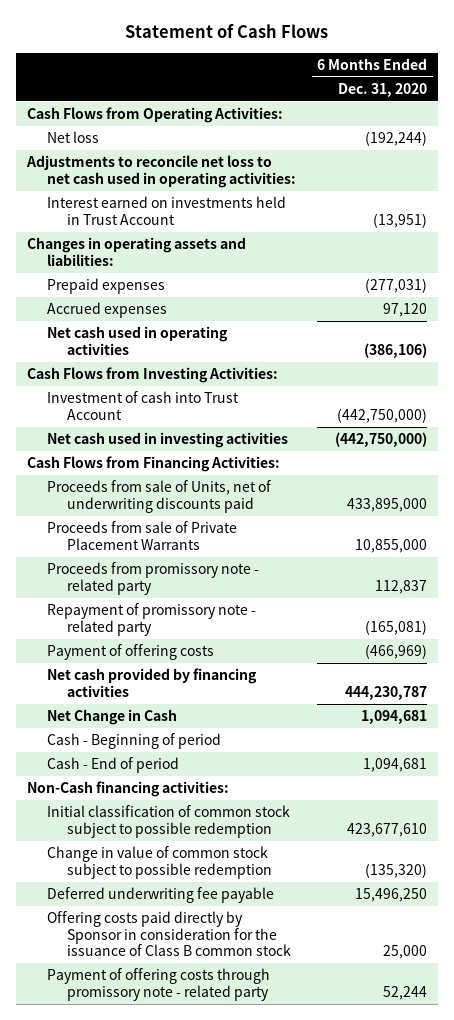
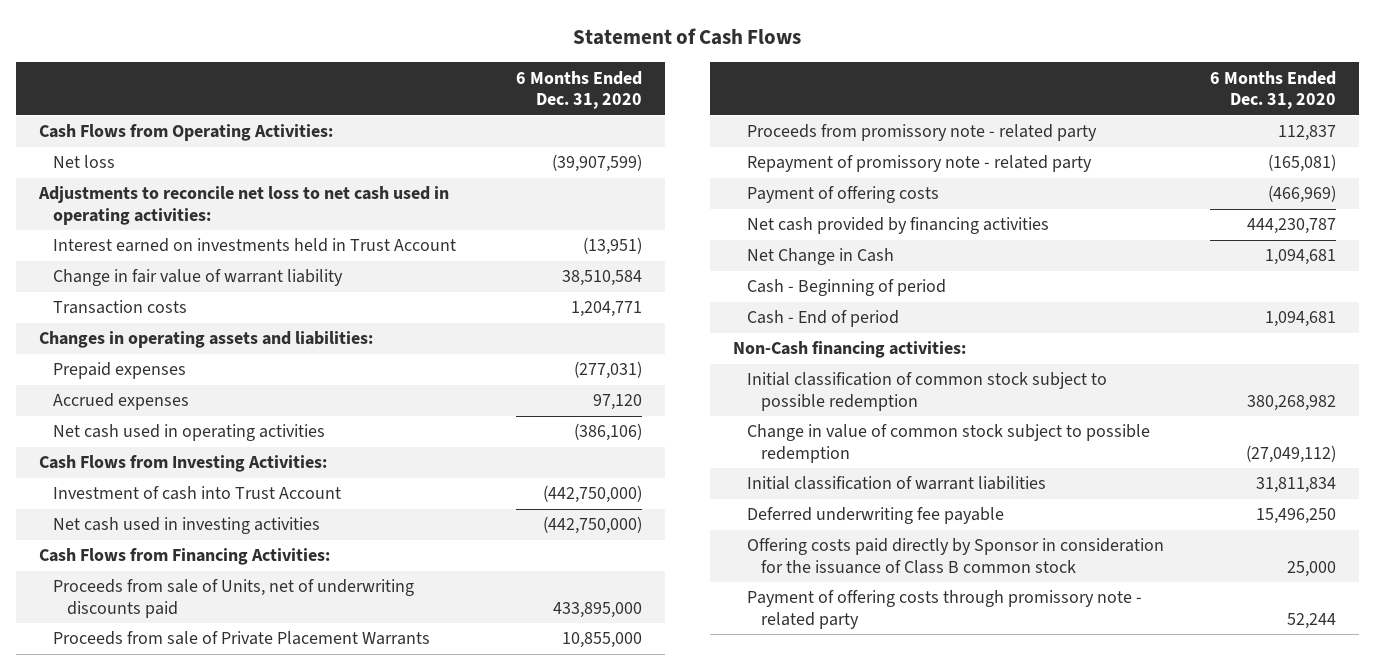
[365,131,428,147] (192,244) -> [551,154,642,173] (39,907,599)
none -> [52,269,343,287] Change in fair value of warrant liability
none -> [52,300,187,315] Transaction costs
[347,822,428,837] 423,677,610 -> [1246,394,1336,411] 380,268,982
[365,862,428,878] (135,320) -> [1245,444,1336,463] (27,049,112)
none -> [747,476,1047,491] Initial classification of warrant liabilities

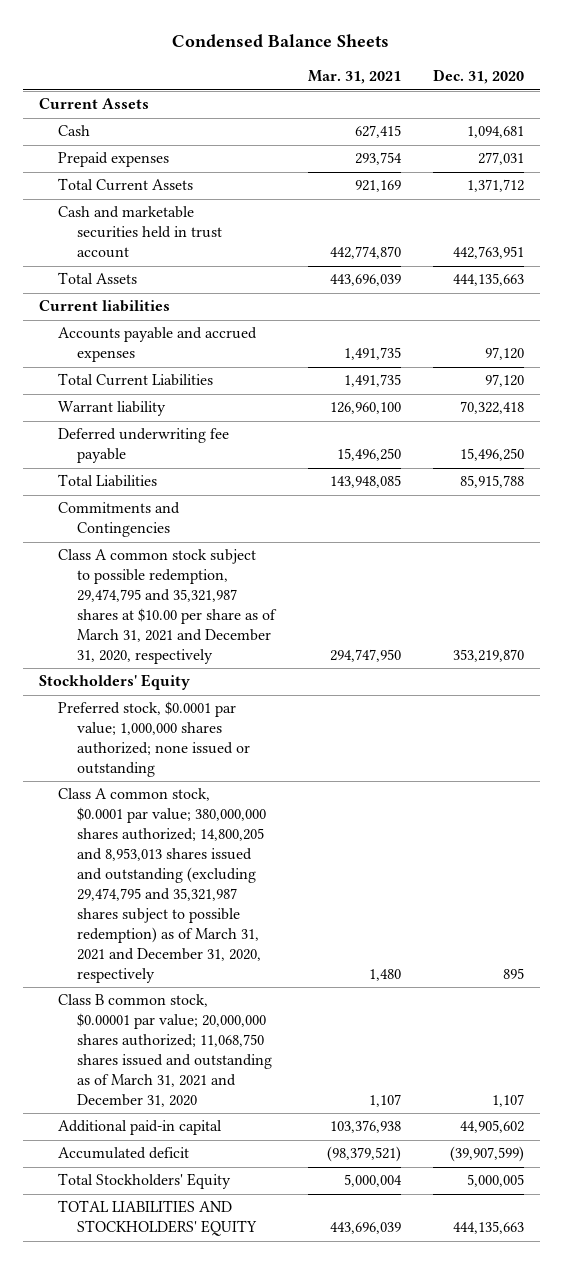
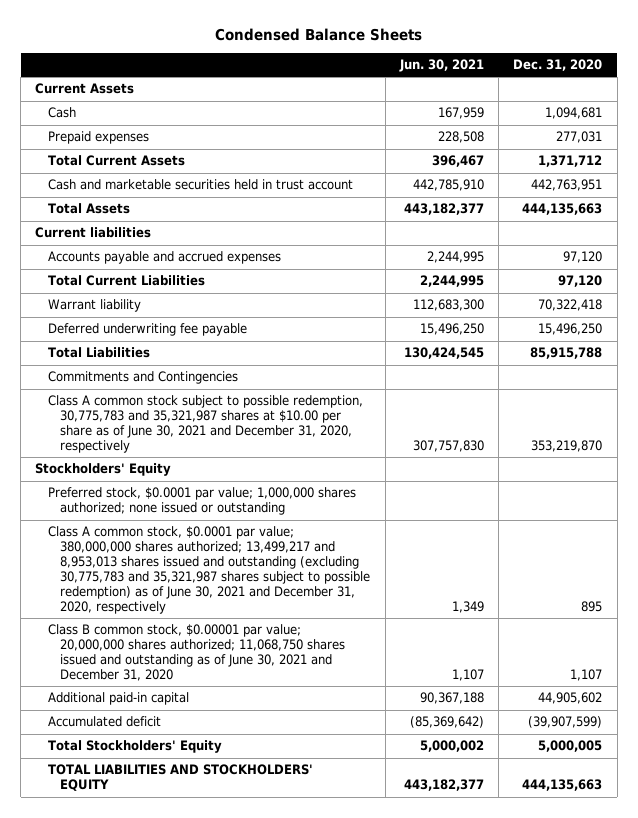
[307,70,401,85] Mar. 31, 2021 -> none
none -> [398,59,484,73] Jun. 30, 2021
[58,549,278,665] Class A common stock subject to possible redemption, 29,474,795 and 35,321,987 shares at $10.00 per share as of March 31, 2021 and December 31, 2020, respectively -> [47,395,363,453] Class A common stock subject to possible redemption, 30,775,783 and 35,321,987 shares at $10.00 per share as of June 30, 2021 and December 31, 2020, respectively
[58,788,267,983] Class A common stock, $0.0001 par value; 380,000,000 shares authorized; 14,800,205 and 8,953,013 shares issued and outstanding (excluding 29,474,795 and 35,321,987 shares subject to possible redemption) as of March 31, 2021 and December 31, 2020, respectively -> [47,526,371,614] Class A common stock, $0.0001 par value; 380,000,000 shares authorized; 13,499,217 and 8,953,013 shares issued and outstanding (excluding 30,775,783 and 35,321,987 shares subject to possible redemption) as of June 30, 2021 and December 31, 2020, respectively
[58,994,273,1108] Class B common stock, $0.00001 par value; 20,000,000 shares authorized; 11,068,750 shares issued and outstanding as of March 31, 2021 and December 31, 2020 -> [47,624,346,681] Class B common stock, $0.00001 par value; 20,000,000 shares authorized; 11,068,750 shares issued and outstanding as of June 30, 2021 and December 31, 2020

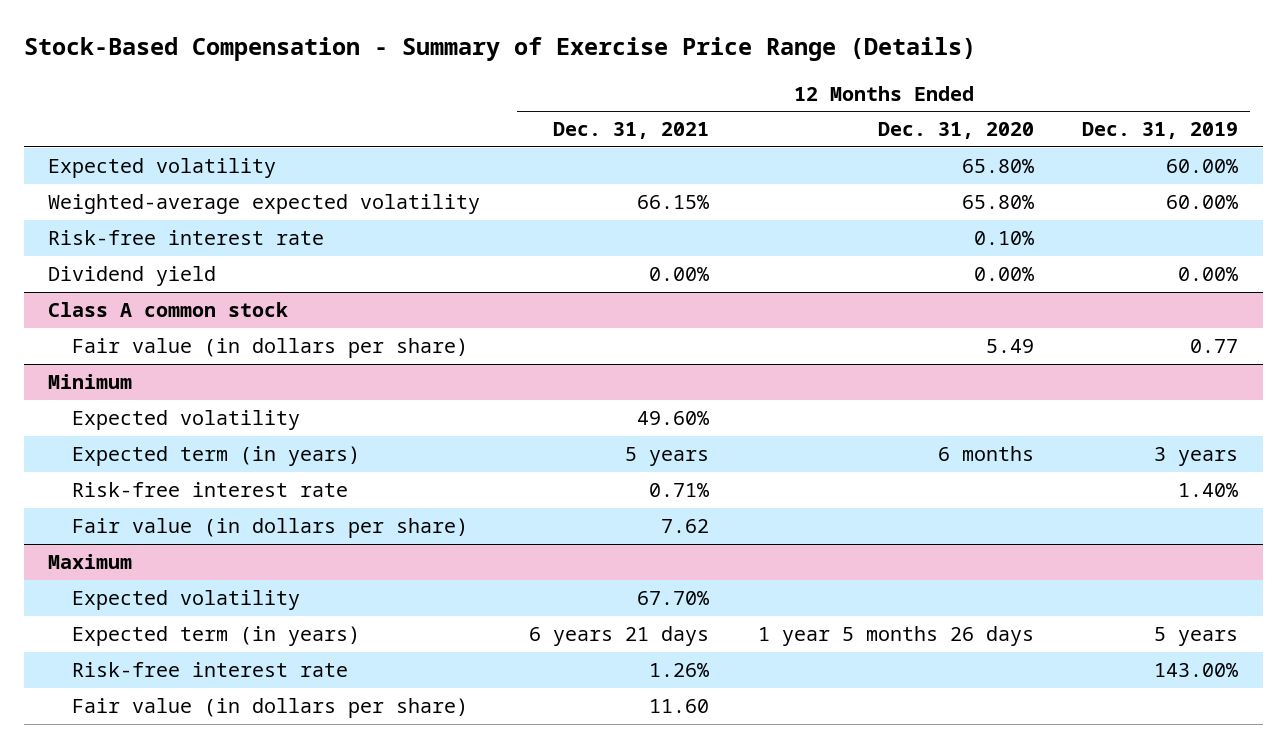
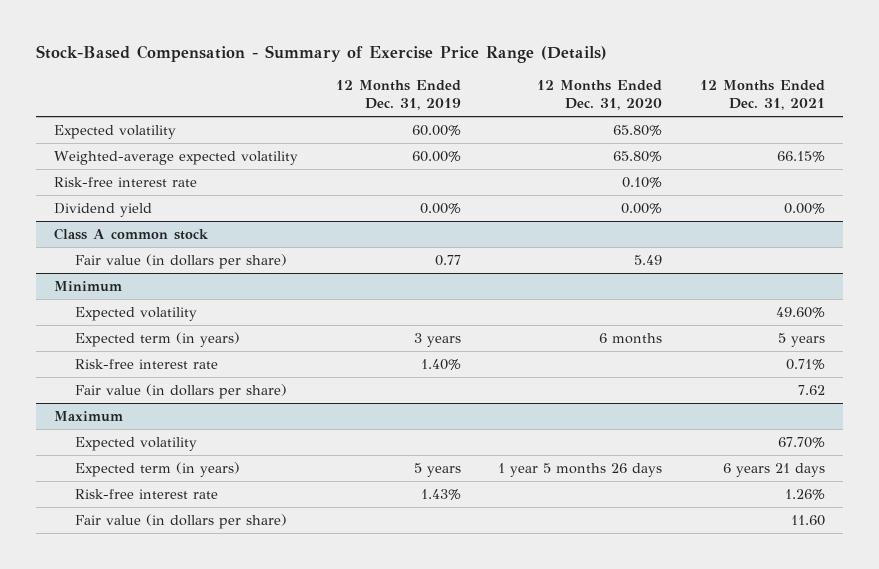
[1154,663,1239,678] 143.00% -> [420,488,461,500] 1.43%

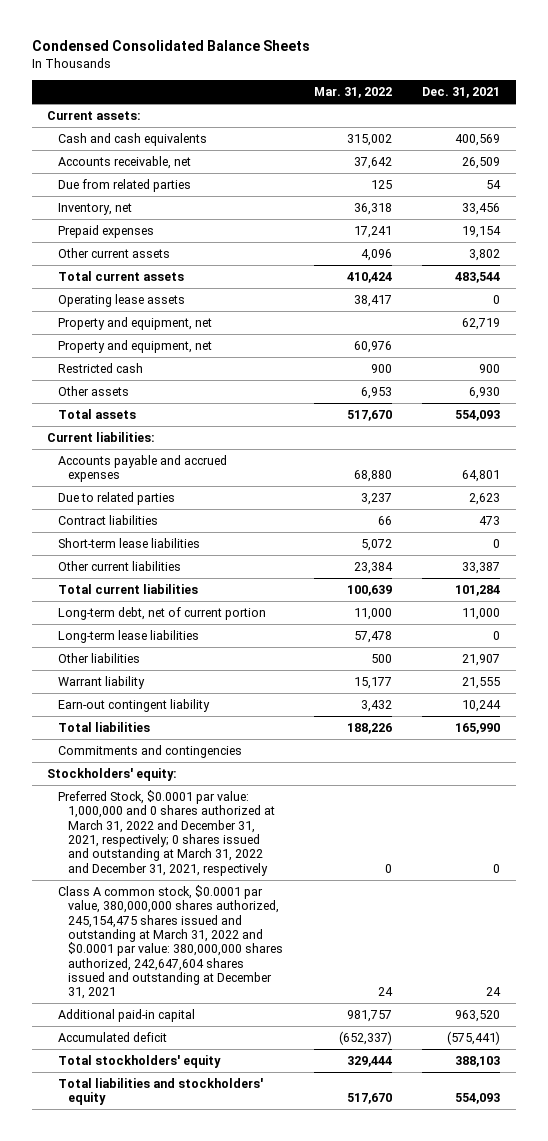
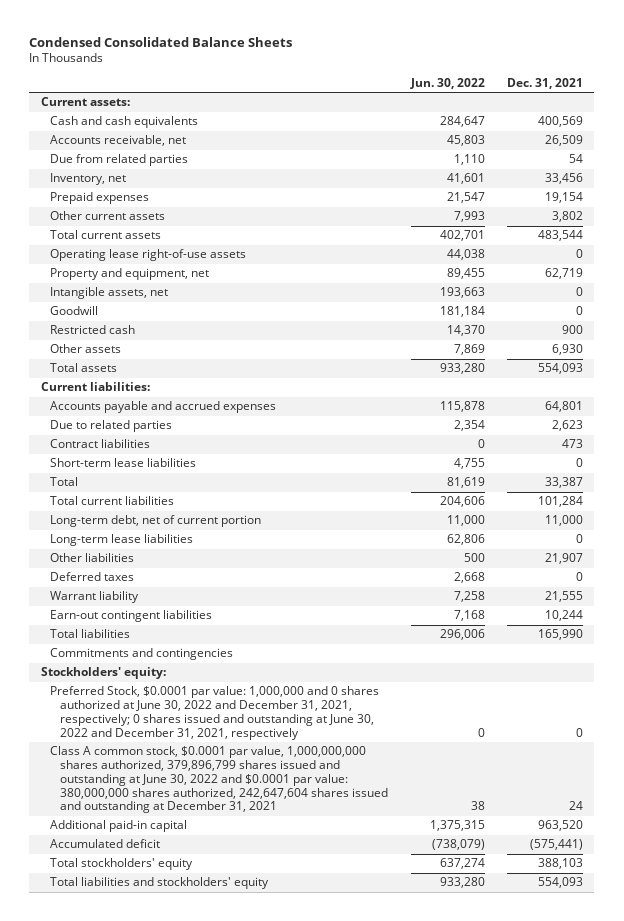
[313,87,392,99] Mar. 31, 2022 -> none
none -> [409,77,485,89] Jun. 30, 2022
[57,293,185,307] Operating lease assets -> [50,249,247,262] Operating lease right-of-use assets
[57,339,212,353] Property and equipment, net -> none
none -> [50,287,169,300] Intangible assets, net
none -> [50,306,99,316] Goodwill
[57,560,181,571] Other current liabilities -> [50,477,79,487] Total
none -> [50,572,135,582] Deferred taxes
[57,698,210,712] Earn-out contingent liability -> [50,610,213,623] Earn-out contingent liabilities
[57,789,276,876] Preferred Stock, $0.0001 par value: 1,000,000 and 0 shares authorized at March 31, 2022 and December 31, 2021, respectively; 0 shares issued and outstanding at March 31, 2022 and December 31, 2021, respectively -> [50,686,380,740] Preferred Stock, $0.0001 par value: 1,000,000 and 0 shares authorized at June 30, 2022 and December 31, 2021, respectively; 0 shares issued and outstanding at June 30, 2022 and December 31, 2021, respectively
[57,884,284,1000] Class A common stock, $0.0001 par value, 380,000,000 shares authorized, 245,154,475 shares issued and outstanding at March 31, 2022 and $0.0001 par value: 380,000,000 shares authorized, 242,647,604 shares issued and outstanding at December 31, 2021 -> [50,746,389,814] Class A common stock, $0.0001 par value, 1,000,000,000 shares authorized, 379,896,799 shares issued and outstanding at June 30, 2022 and $0.0001 par value: 380,000,000 shares authorized, 242,647,604 shares issued and outstanding at December 31, 2021

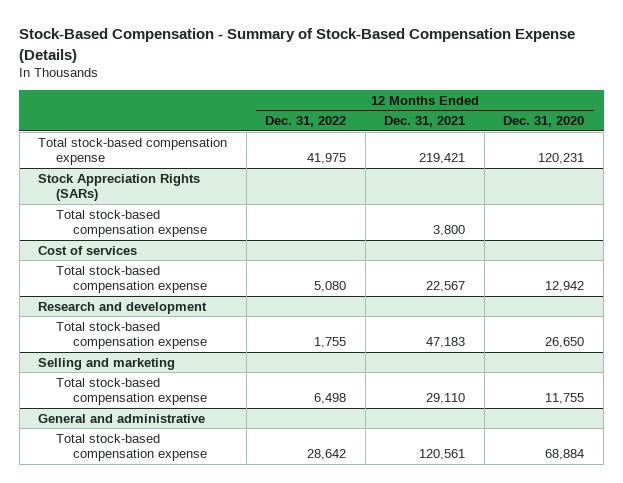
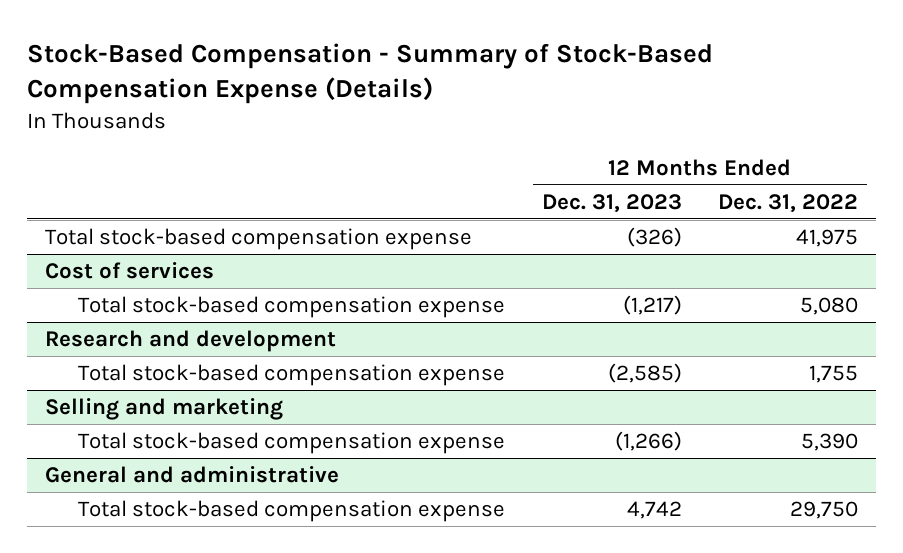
[384,116,466,128] Dec. 31, 2021 -> none
[503,116,585,128] Dec. 31, 2020 -> none
none -> [541,193,682,213] Dec. 31, 2023
[38,173,201,202] Stock Appreciation Rights (SARs) -> none
[55,209,208,238] Total stock-based compensation expense -> none
[314,393,347,405] 6,498 -> [800,433,858,452] 5,390
[307,449,347,461] 28,642 -> [789,501,858,520] 29,750

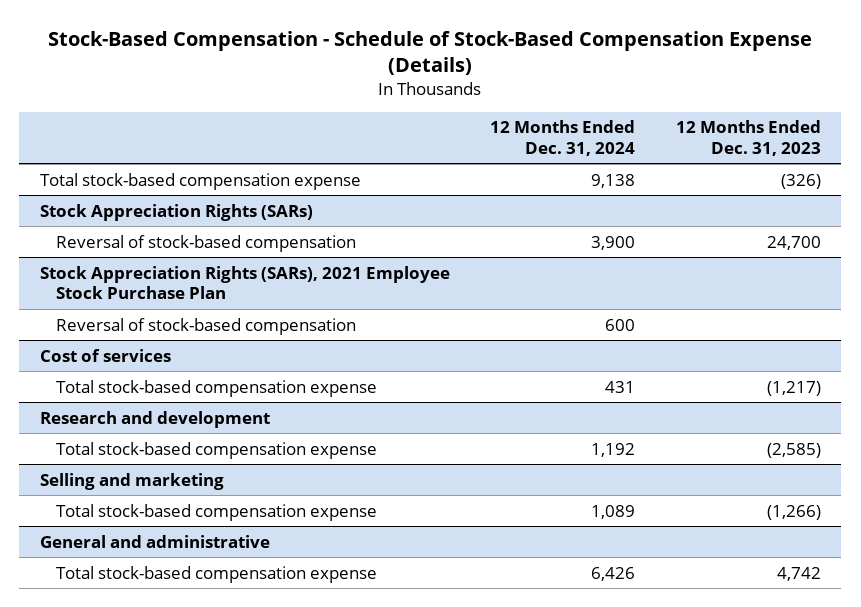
[27,43,714,105] Stock-Based Compensation - Summary of Stock-Based Compensation Expense (Details) -> [48,30,813,75] Stock-Based Compensation - Schedule of Stock-Based Compensation Expense (Details)
[717,193,858,213] Dec. 31, 2022 -> none
none -> [490,120,636,156] 12 Months Ended Dec. 31, 2024
none -> [39,203,313,221] Stock Appreciation Rights (SARs)
none -> [56,234,357,252] Reversal of stock-based compensation
none -> [39,265,450,300] Stock Appreciation Rights (SARs), 2021 Employee Stock Purchase Plan
none -> [56,317,357,335] Reversal of stock-based compensation

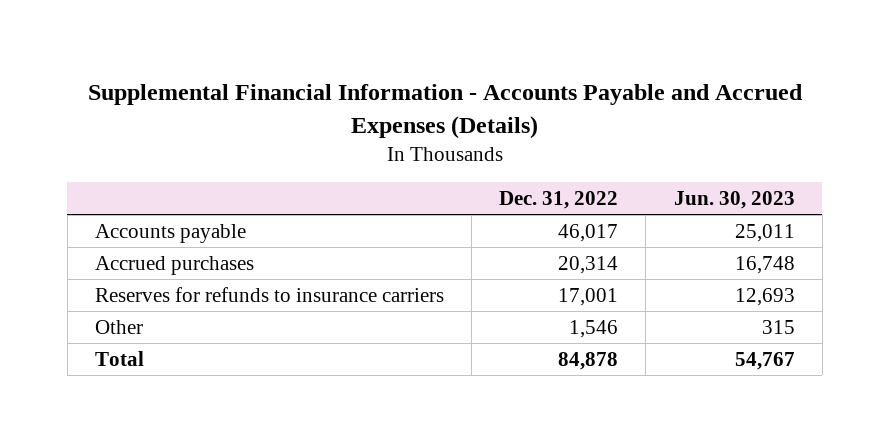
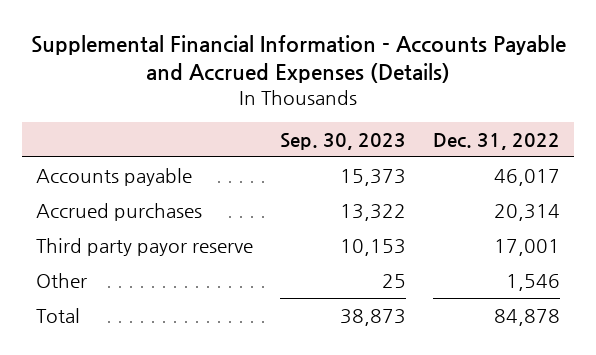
[673,190,795,209] Jun. 30, 2023 -> none
none -> [279,132,406,150] Sep. 30, 2023
[94,287,444,303] Reserves for refunds to insurance carriers -> [35,237,253,256] Third party payor reserve

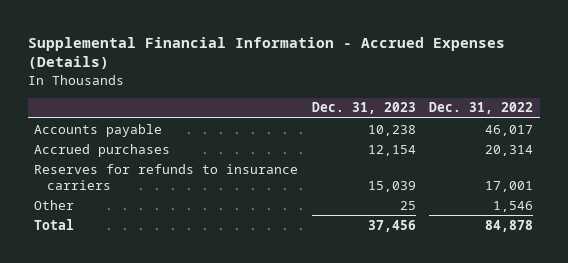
[30,34,566,84] Supplemental Financial Information - Accounts Payable and Accrued Expenses (Details) -> [27,36,505,70] Supplemental Financial Information - Accrued Expenses (Details)
[279,132,406,150] Sep. 30, 2023 -> none
none -> [311,102,416,115] Dec. 31, 2023
[35,237,253,256] Third party payor reserve -> [34,163,299,190] Reserves for refunds to insurance carriers

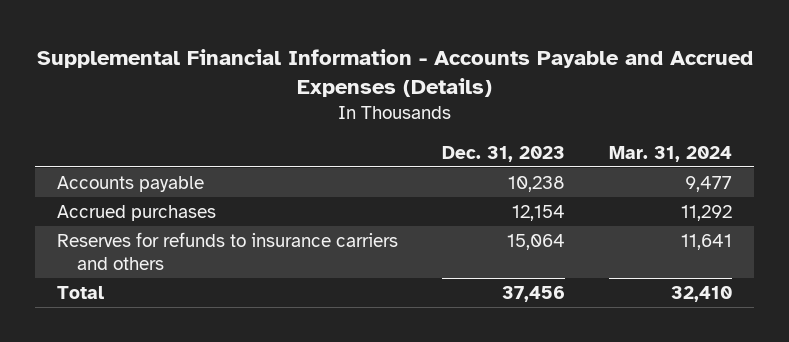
[27,36,505,70] Supplemental Financial Information - Accrued Expenses (Details) -> [36,48,753,97] Supplemental Financial Information - Accounts Payable and Accrued Expenses (Details)
[429,102,534,115] Dec. 31, 2022 -> none
none -> [609,146,733,163] Mar. 31, 2024
[34,199,75,210] Other -> none
[34,163,299,190] Reserves for refunds to insurance carriers -> [57,231,399,271] Reserves for refunds to insurance carriers and others
[367,180,416,192] 15,039 -> [507,233,566,250] 15,064

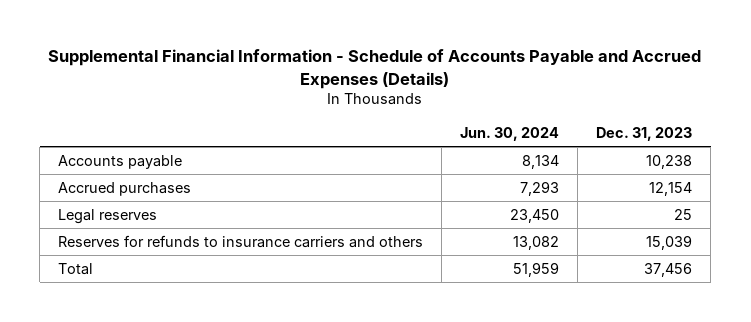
[36,48,753,97] Supplemental Financial Information - Accounts Payable and Accrued Expenses (Details) -> [48,49,702,89] Supplemental Financial Information - Schedule of Accounts Payable and Accrued Expenses (Details)
[609,146,733,163] Mar. 31, 2024 -> none
none -> [460,126,560,141] Jun. 30, 2024
none -> [58,208,158,224] Legal reserves
[507,233,566,250] 15,064 -> [646,234,693,250] 15,039

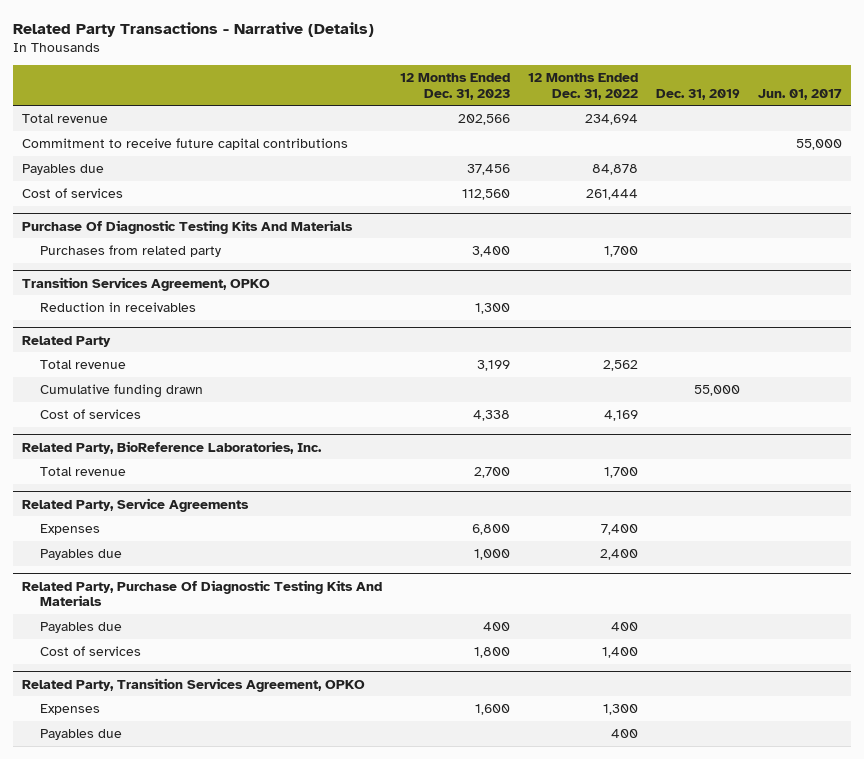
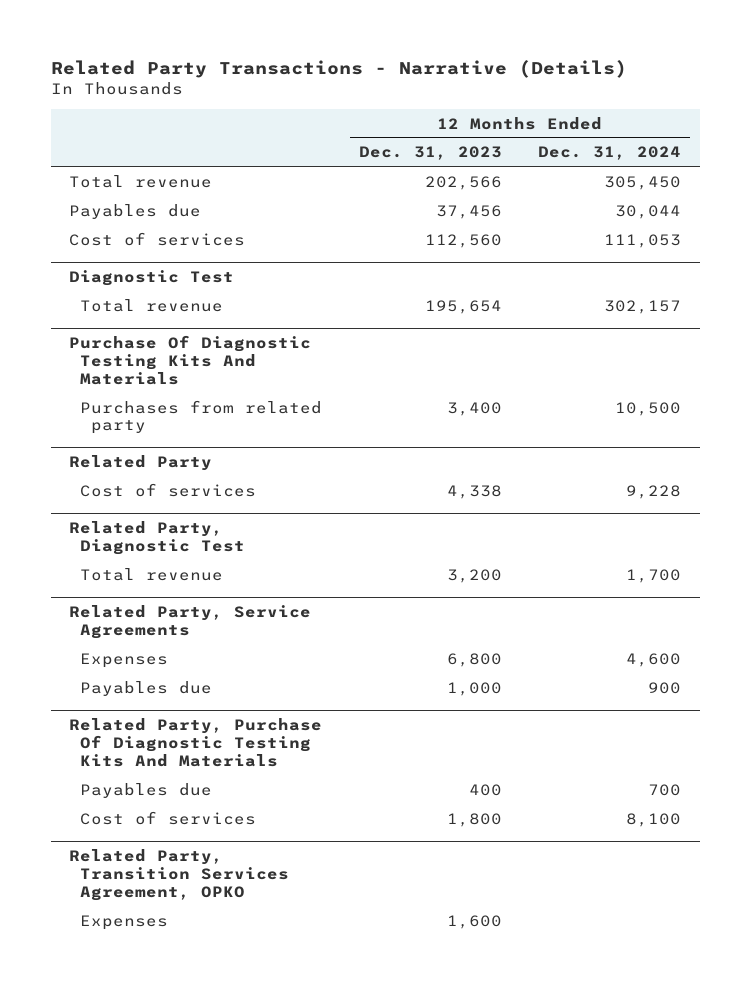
[528,73,639,100] 12 Months Ended Dec. 31, 2022 -> none
[656,88,741,100] Dec. 31, 2019 -> none
[758,88,843,100] Jun. 01, 2017 -> none
none -> [538,146,682,161] Dec. 31, 2024
[21,137,348,150] Commitment to receive future capital contributions -> none
none -> [69,270,235,287] Diagnostic Test
none -> [80,298,224,312] Total revenue
[21,276,270,291] Transition Services Agreement, OPKO -> none
[40,301,197,312] Reduction in receivables -> none
[40,359,127,369] Total revenue -> none
[40,383,204,398] Cumulative funding drawn -> none
[21,440,322,454] Related Party, BioReference Laboratories, Inc. -> none
none -> [69,521,246,556] Related Party, Diagnostic Test
[473,466,510,478] 2,700 -> [446,568,502,583] 3,200
[40,728,123,740] Payables due -> none

